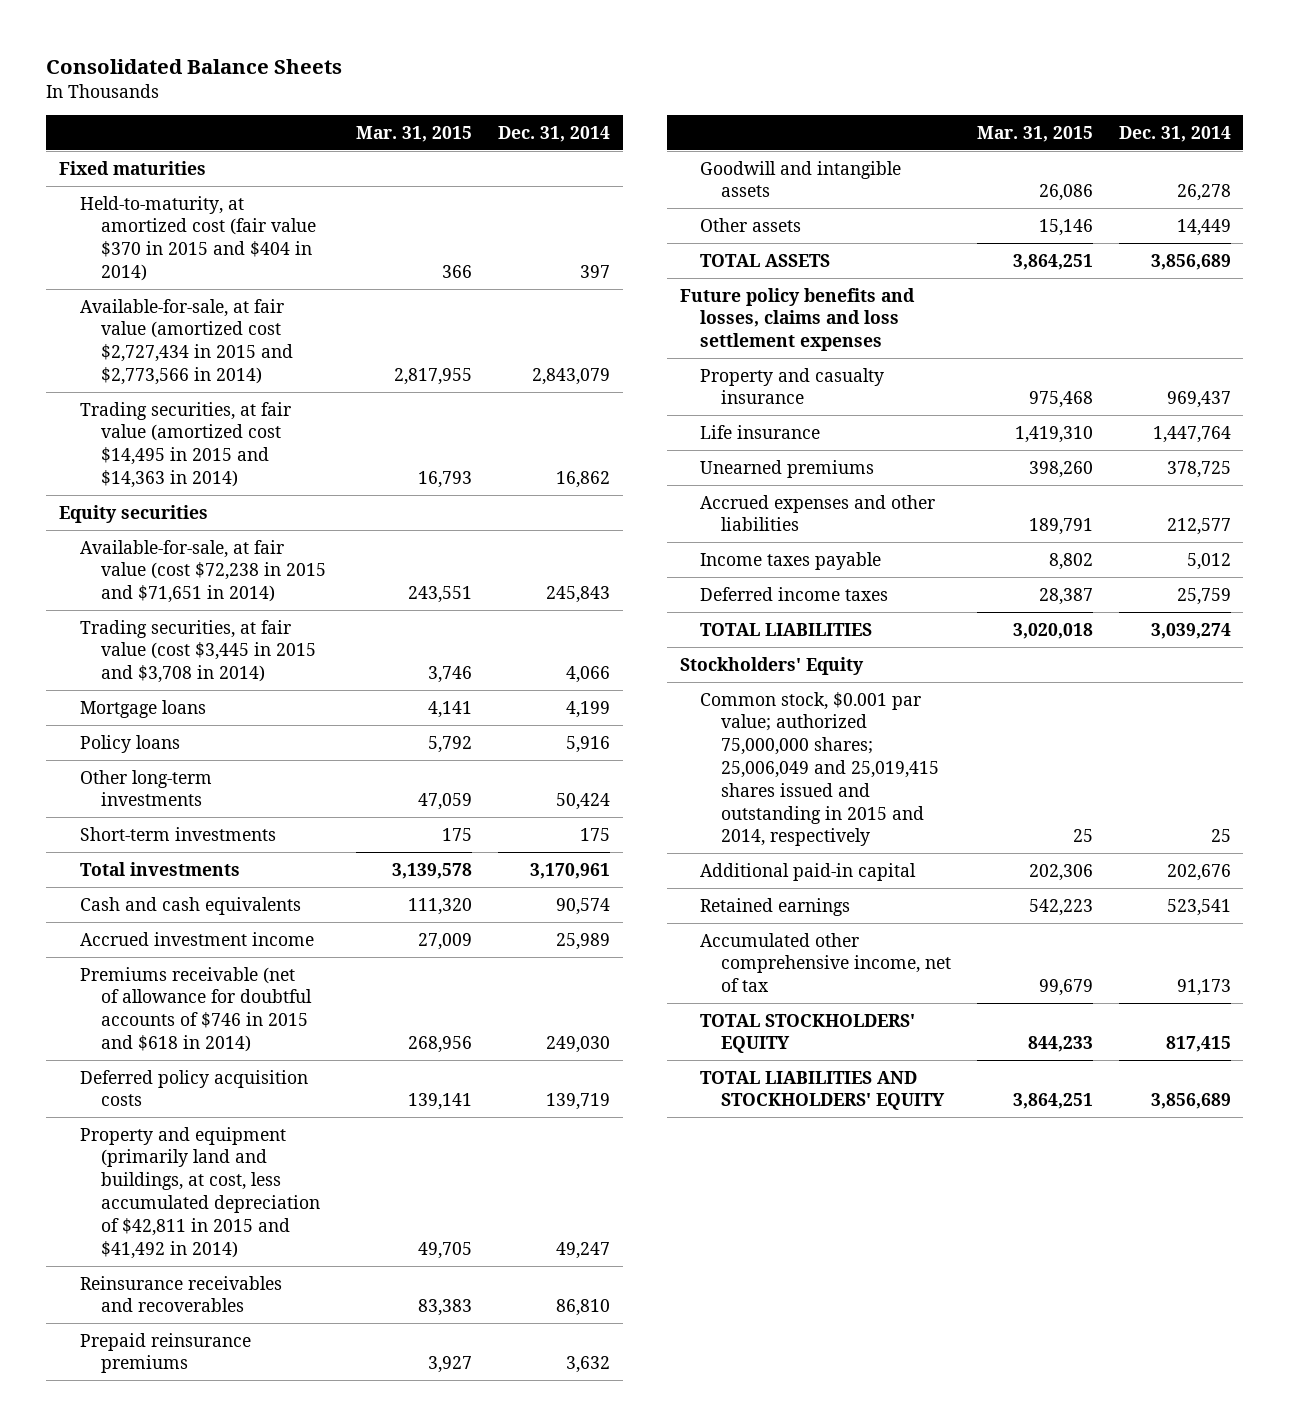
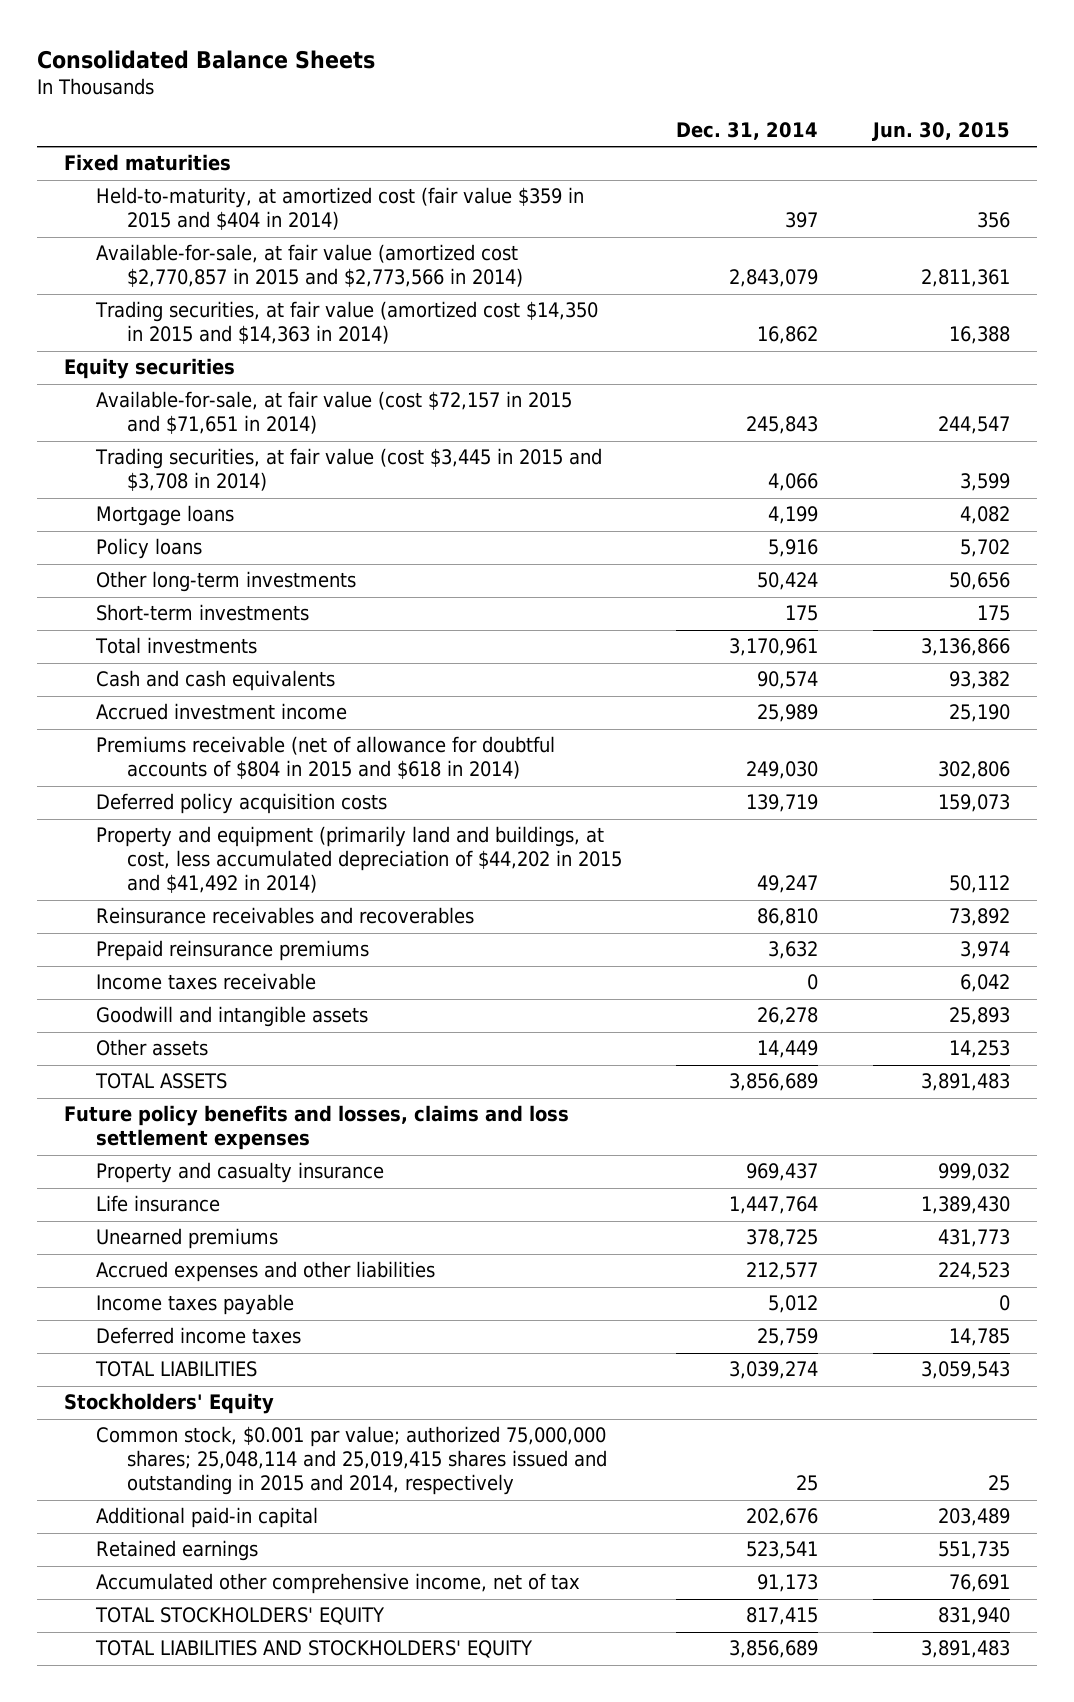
[356,125,473,142] Mar. 31, 2015 -> none
none -> [871,122,1010,142] Jun. 30, 2015
[79,195,316,282] Held-to-maturity, at amortized cost (fair value $370 in 2015 and $404 in 2014) -> [95,187,584,231] Held-to-maturity, at amortized cost (fair value $359 in 2015 and $404 in 2014)
[79,298,293,386] Available-for-sale, at fair value (amortized cost $2,727,434 in 2015 and $2,773,566 in 2014) -> [95,244,523,288] Available-for-sale, at fair value (amortized cost $2,770,857 in 2015 and $2,773,566 in 2014)
[79,401,291,489] Trading securities, at fair value (amortized cost $14,495 in 2015 and $14,363 in 2014) -> [94,301,598,345] Trading securities, at fair value (amortized cost $14,350 in 2015 and $14,363 in 2014)
[79,539,326,604] Available-for-sale, at fair value (cost $72,238 in 2015 and $71,651 in 2014) -> [95,391,572,435] Available-for-sale, at fair value (cost $72,157 in 2015 and $71,651 in 2014)
[79,966,312,1053] Premiums receivable (net of allowance for doubtful accounts of $746 in 2015 and $618 in 2014) -> [95,736,555,780] Premiums receivable (net of allowance for doubtful accounts of $804 in 2015 and $618 in 2014)
[79,1126,320,1259] Property and equipment (primarily land and buildings, at cost, less accumulated depreciation of $42,811 in 2015 and $41,492 in 2014) -> [95,826,622,894] Property and equipment (primarily land and buildings, at cost, less accumulated depreciation of $44,202 in 2015 and $41,492 in 2014)
none -> [95,973,316,991] Income taxes receivable
[700,691,940,847] Common stock, $0.001 par value; authorized 75,000,000 shares; 25,006,049 and 25,019,415 shares issued and outstanding in 2015 and 2014, respectively -> [95,1426,607,1496] Common stock, $0.001 par value; authorized 75,000,000 shares; 25,048,114 and 25,019,415 shares issued and outstanding in 2015 and 2014, respectively

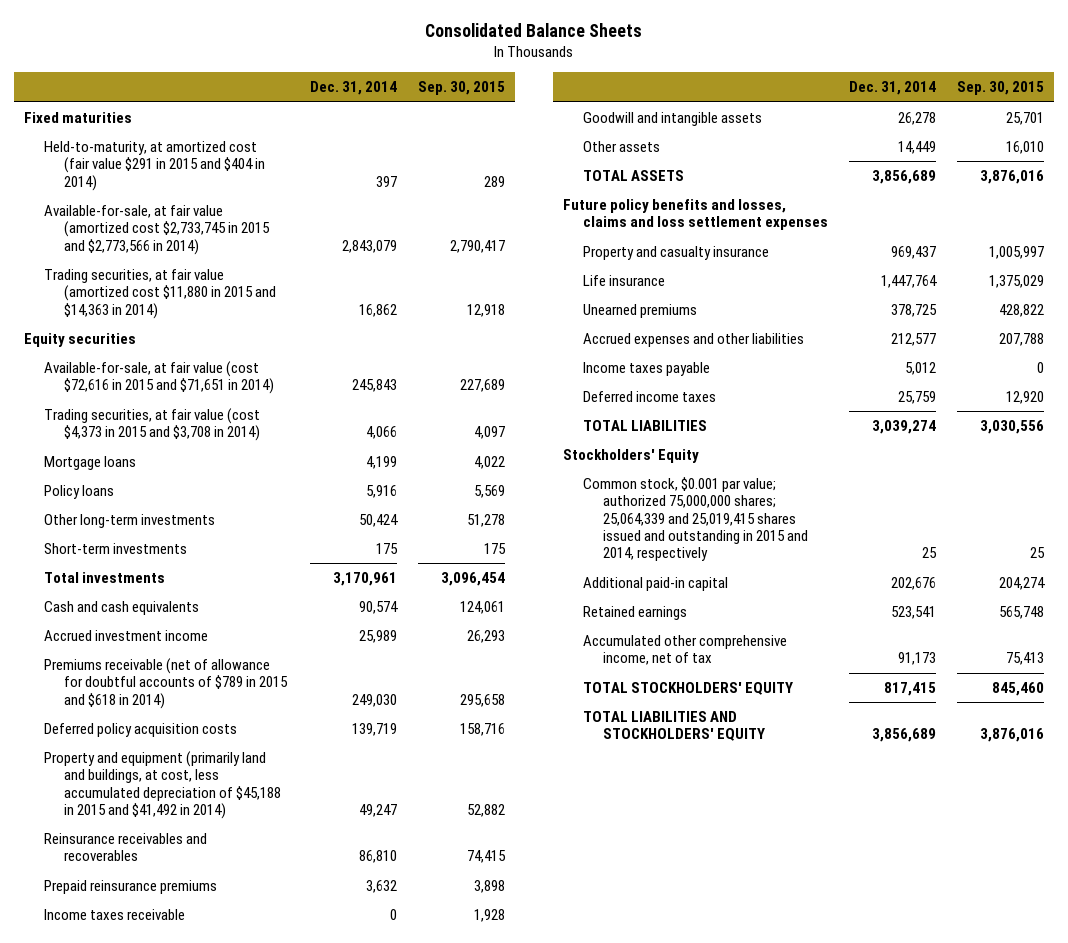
[871,122,1010,142] Jun. 30, 2015 -> none
none -> [417,81,505,96] Sep. 30, 2015
[95,187,584,231] Held-to-maturity, at amortized cost (fair value $359 in 2015 and $404 in 2014) -> [44,140,266,191] Held-to-maturity, at amortized cost (fair value $291 in 2015 and $404 in 2014)
[95,244,523,288] Available-for-sale, at fair value (amortized cost $2,770,857 in 2015 and $2,773,566 in 2014) -> [44,204,271,255] Available-for-sale, at fair value (amortized cost $2,733,745 in 2015 and $2,773,566 in 2014)
[94,301,598,345] Trading securities, at fair value (amortized cost $14,350 in 2015 and $14,363 in 2014) -> [44,268,277,319] Trading securities, at fair value (amortized cost $11,880 in 2015 and $14,363 in 2014)
[95,391,572,435] Available-for-sale, at fair value (cost $72,157 in 2015 and $71,651 in 2014) -> [44,360,275,395] Available-for-sale, at fair value (cost $72,616 in 2015 and $71,651 in 2014)
[94,448,602,492] Trading securities, at fair value (cost $3,445 in 2015 and $3,708 in 2014) -> [44,407,261,442] Trading securities, at fair value (cost $4,373 in 2015 and $3,708 in 2014)
[95,736,555,780] Premiums receivable (net of allowance for doubtful accounts of $804 in 2015 and $618 in 2014) -> [44,657,289,709] Premiums receivable (net of allowance for doubtful accounts of $789 in 2015 and $618 in 2014)
[95,826,622,894] Property and equipment (primarily land and buildings, at cost, less accumulated depreciation of $44,202 in 2015 and $41,492 in 2014) -> [44,750,282,820] Property and equipment (primarily land and buildings, at cost, less accumulated depreciation of $45,188 in 2015 and $41,492 in 2014)
[95,1426,607,1496] Common stock, $0.001 par value; authorized 75,000,000 shares; 25,048,114 and 25,019,415 shares issued and outstanding in 2015 and 2014, respectively -> [583,476,809,562] Common stock, $0.001 par value; authorized 75,000,000 shares; 25,064,339 and 25,019,415 shares issued and outstanding in 2015 and 2014, respectively

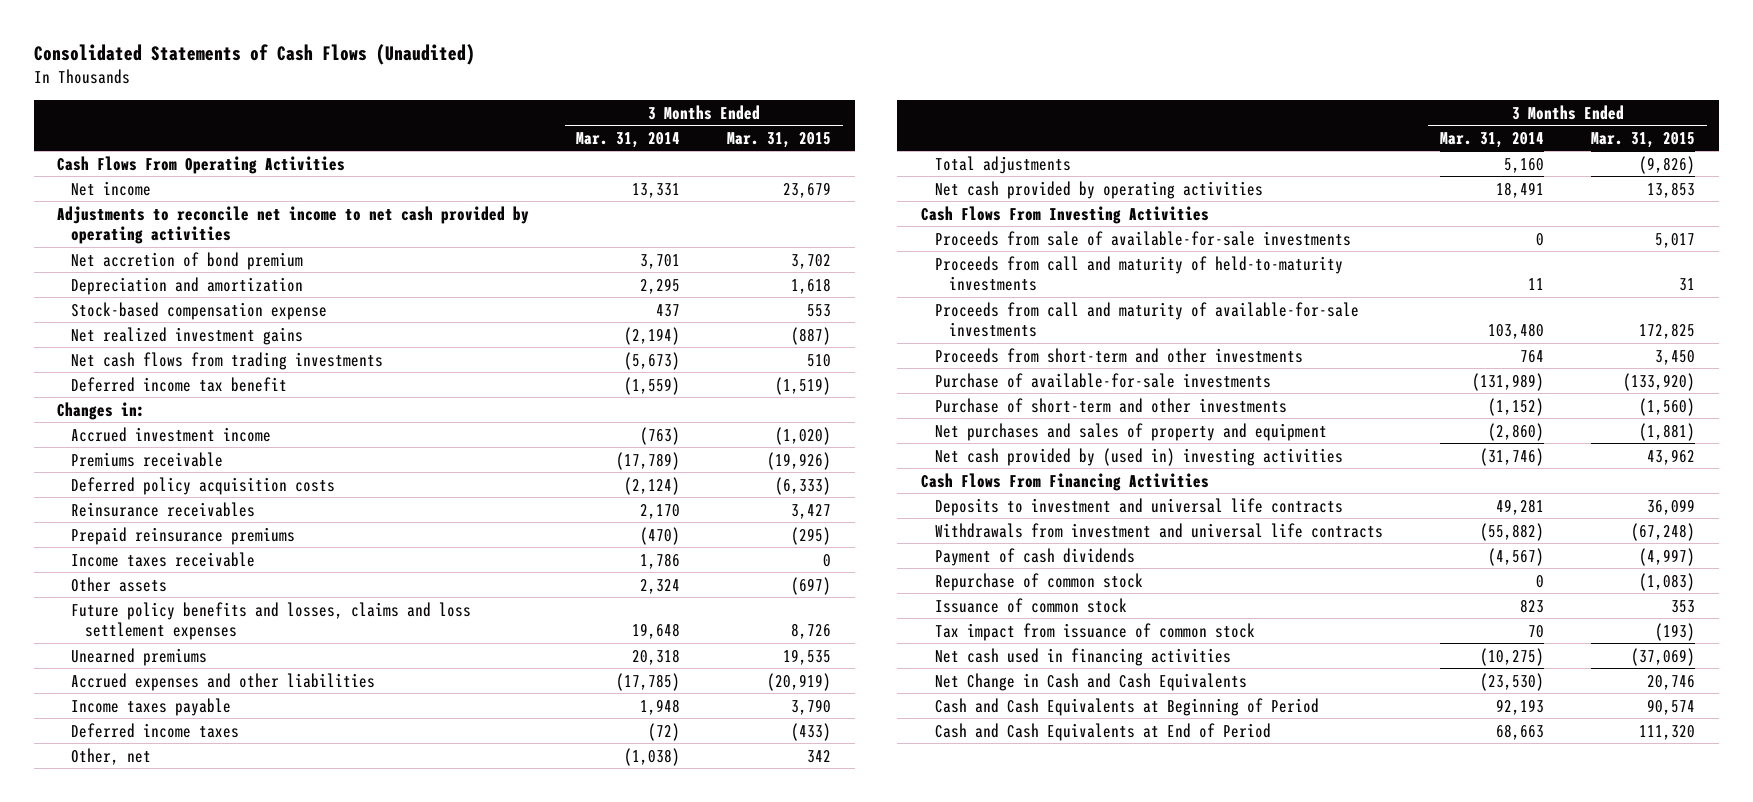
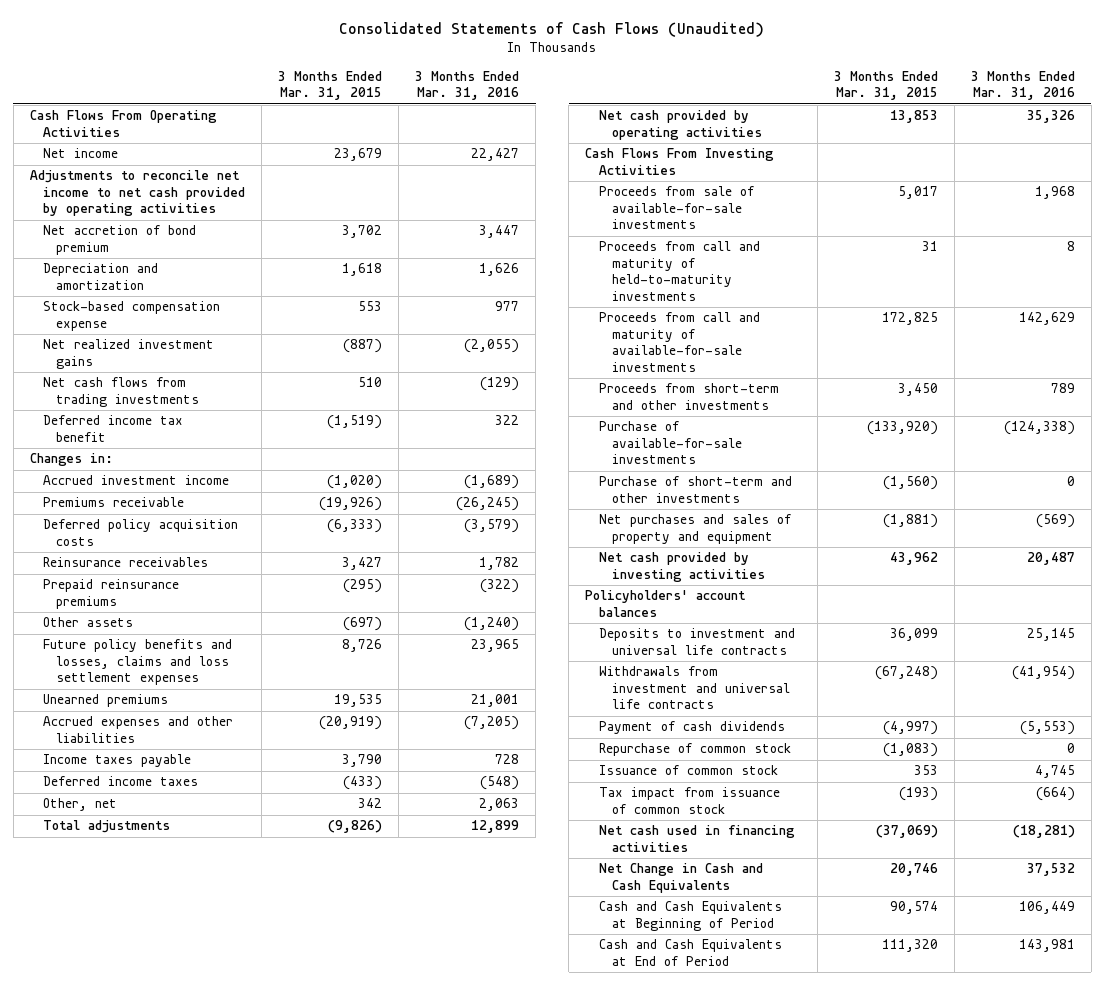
[576,131,681,148] Mar. 31, 2014 -> none
none -> [415,70,520,101] 3 Months Ended Mar. 31, 2016
[71,551,256,567] Income taxes receivable -> none
[921,472,1210,491] Cash Flows From Financing Activities -> none
[935,447,1344,466] Net cash provided by (used in) investing activities -> [598,552,766,582] Net cash provided by investing activities
none -> [585,590,747,617] Policyholders' account balances

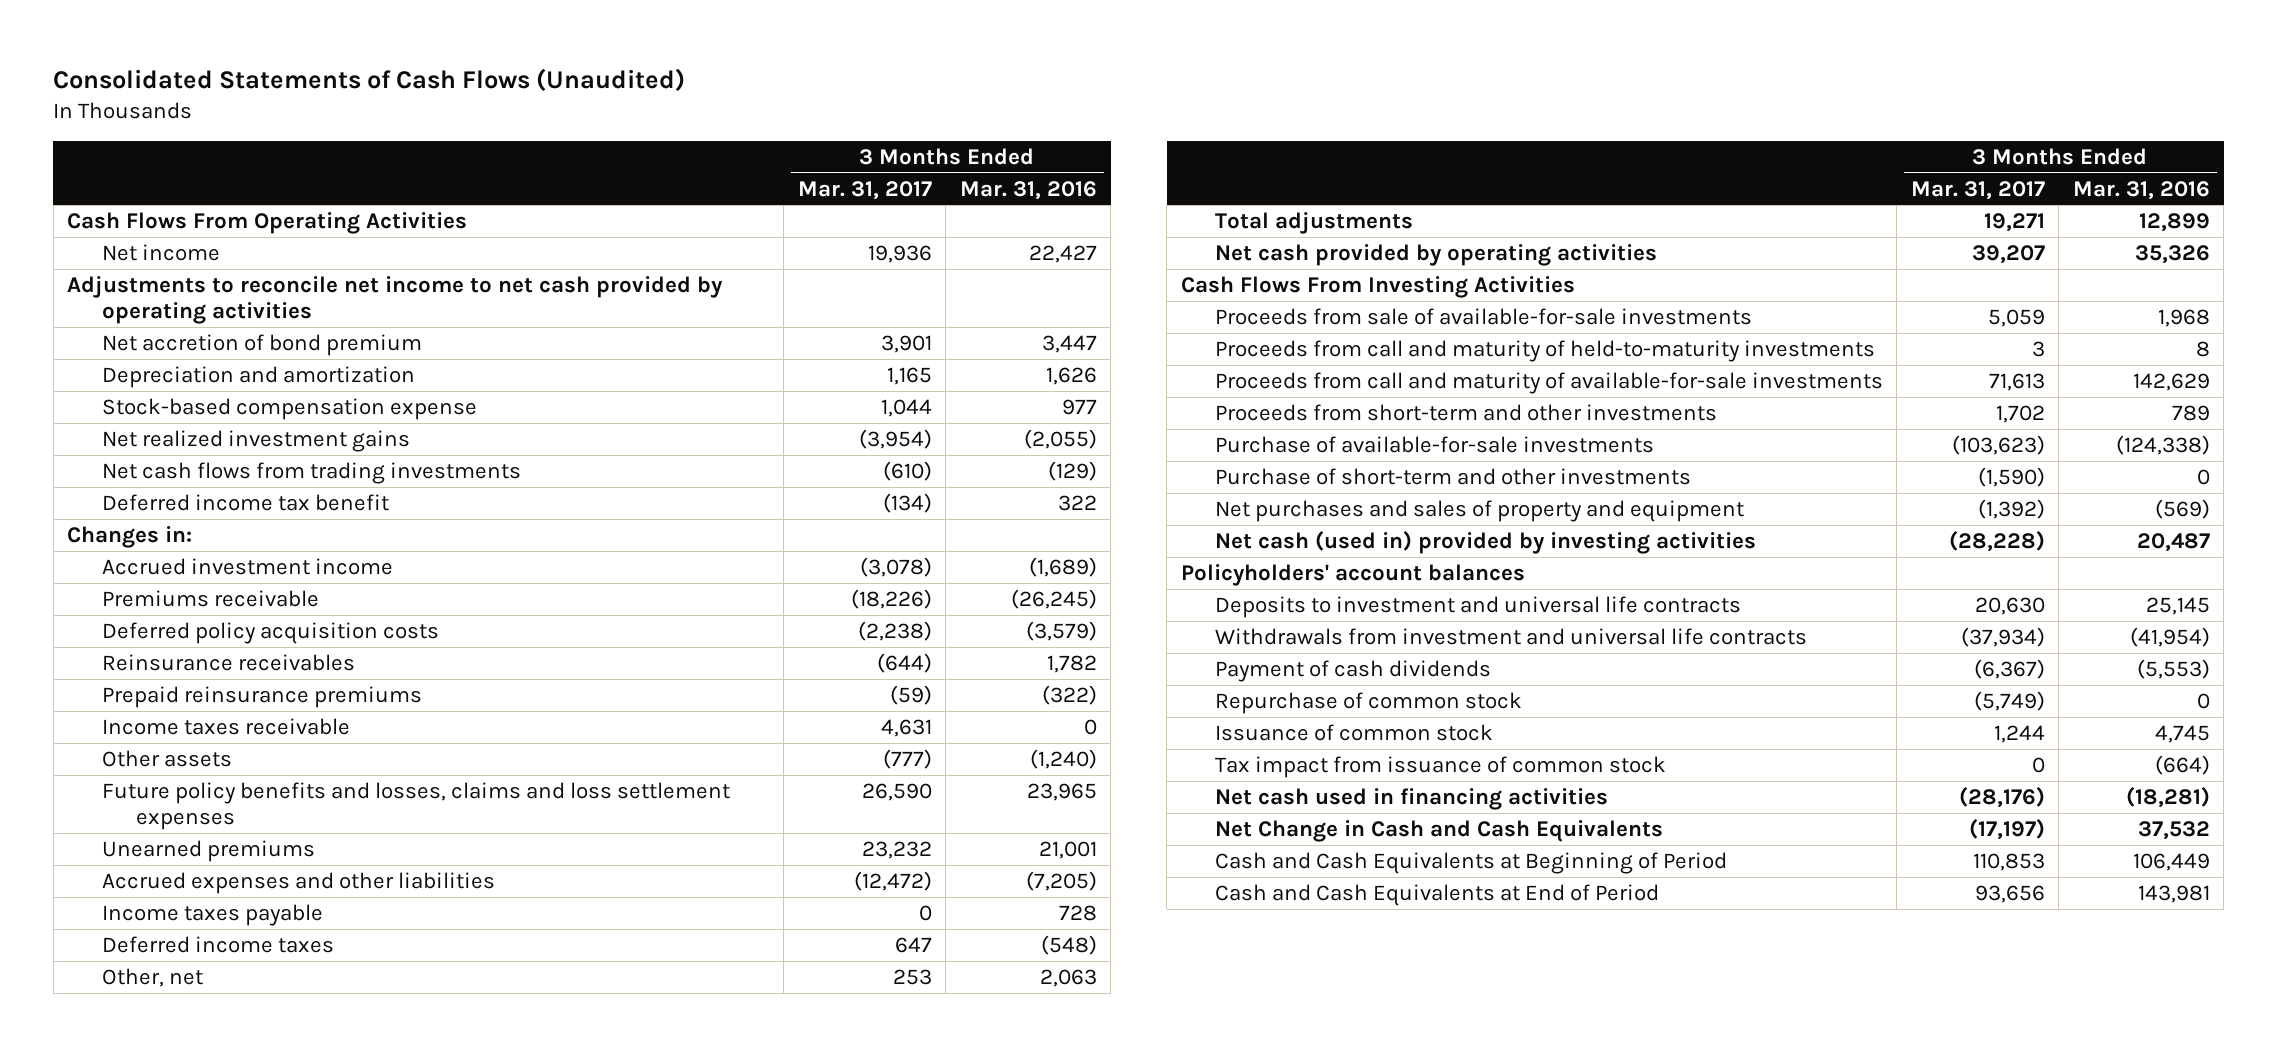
[278,70,383,101] 3 Months Ended Mar. 31, 2015 -> none
none -> [797,180,932,200] Mar. 31, 2017
none -> [101,717,350,735] Income taxes receivable
[598,552,766,582] Net cash provided by investing activities -> [1214,530,1756,554] Net cash (used in) provided by investing activities

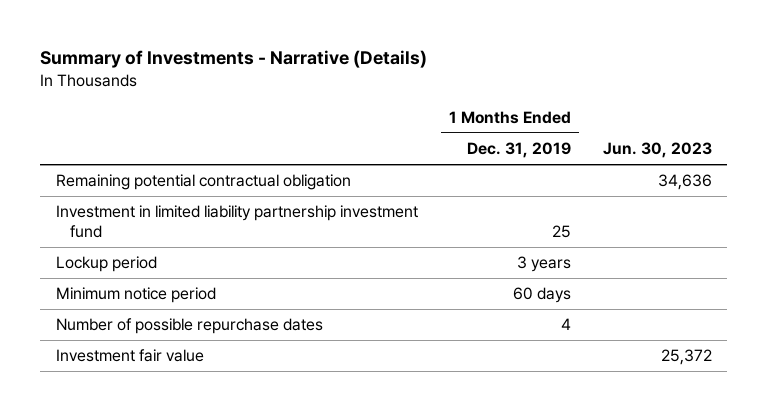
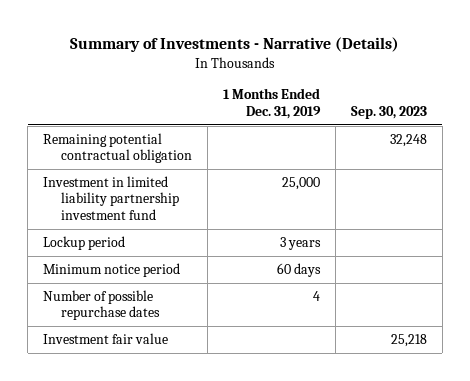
[602,142,712,159] Jun. 30, 2023 -> none
none -> [350,105,427,119] Sep. 30, 2023
[552,224,572,238] 25 -> [281,176,320,190] 25,000

